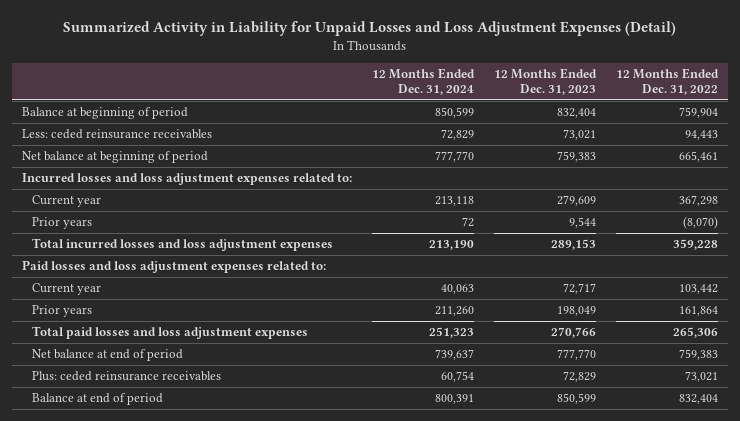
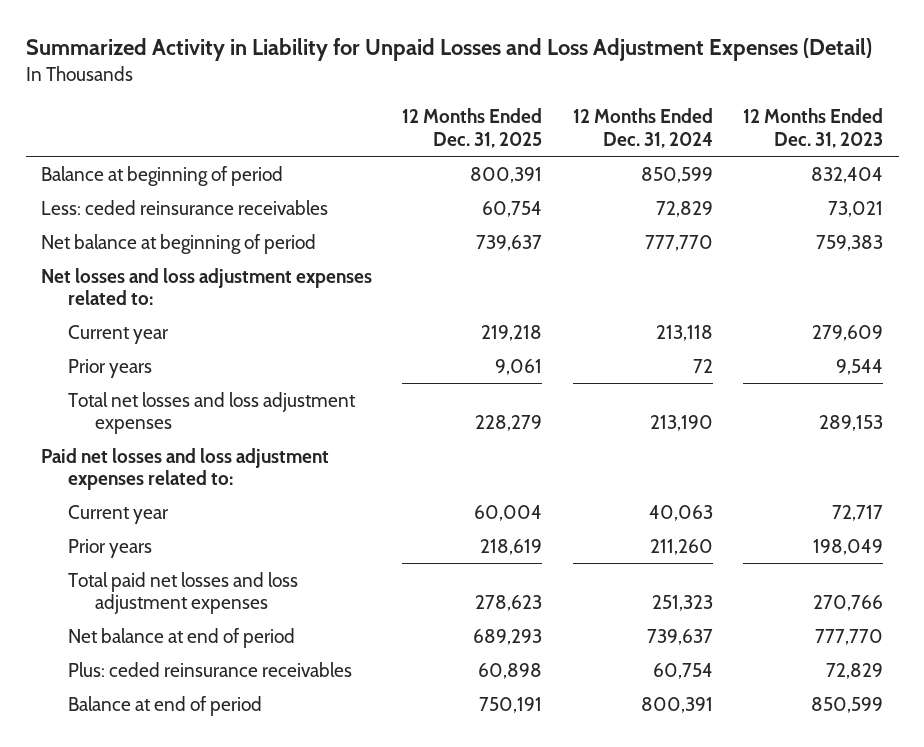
[615,67,719,96] 12 Months Ended Dec. 31, 2022 -> none
none -> [402,108,543,148] 12 Months Ended Dec. 31, 2025
[22,173,353,186] Incurred losses and loss adjustment expenses related to: -> [40,267,372,305] Net losses and loss adjustment expenses related to:
[31,238,333,252] Total incurred losses and loss adjustment expenses -> [67,391,356,434] Total net losses and loss adjustment expenses
[22,260,327,274] Paid losses and loss adjustment expenses related to: -> [40,447,329,490] Paid net losses and loss adjustment expenses related to:
[31,326,308,340] Total paid losses and loss adjustment expenses -> [67,571,298,614] Total paid net losses and loss adjustment expenses

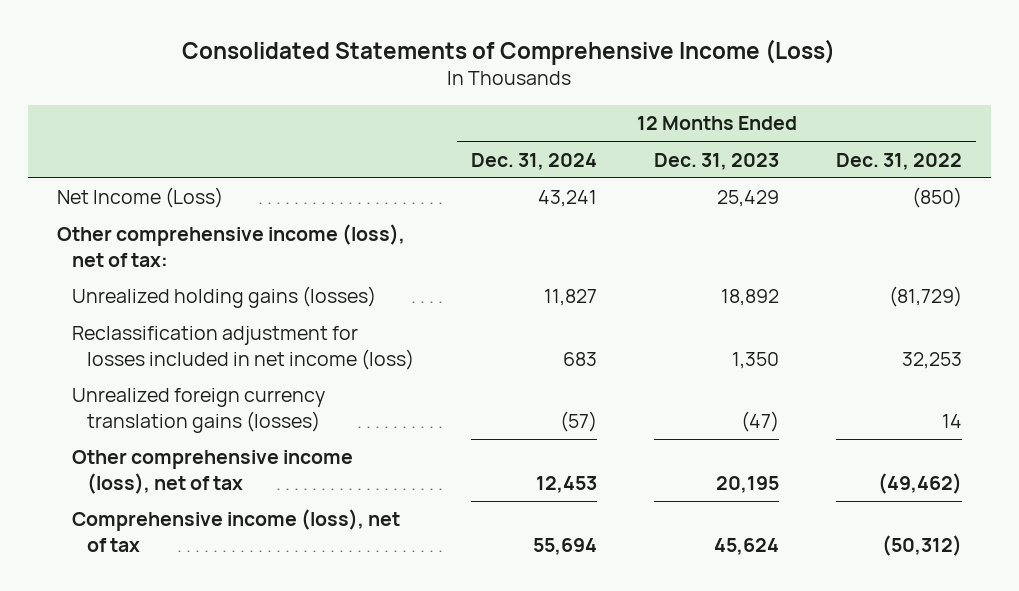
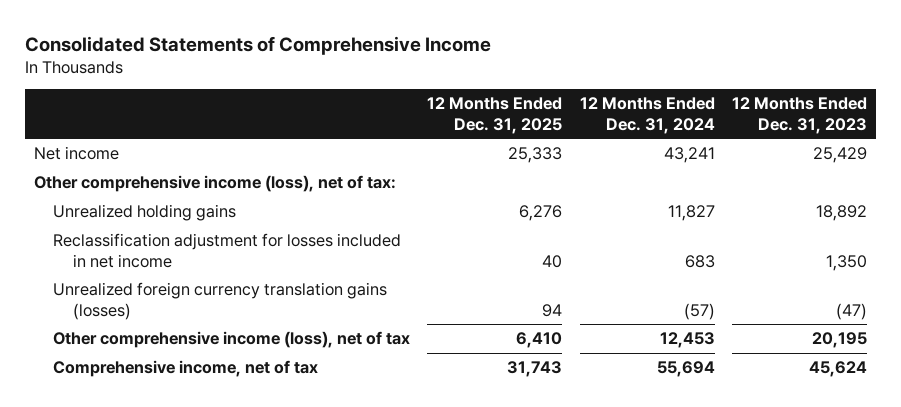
[182,38,836,65] Consolidated Statements of Comprehensive Income (Loss) -> [25,35,492,55] Consolidated Statements of Comprehensive Income
[836,152,963,170] Dec. 31, 2022 -> none
none -> [427,97,563,134] 12 Months Ended Dec. 31, 2025
[56,187,223,209] Net Income (Loss) -> [33,146,119,161] Net income
[71,286,376,309] Unrealized holding gains (losses) -> [53,204,237,222] Unrealized holding gains
[71,326,415,370] Reclassification adjustment for losses included in net income (loss) -> [53,233,402,268] Reclassification adjustment for losses included in net income
[71,509,400,552] Comprehensive income (loss), net of tax -> [53,360,319,378] Comprehensive income, net of tax

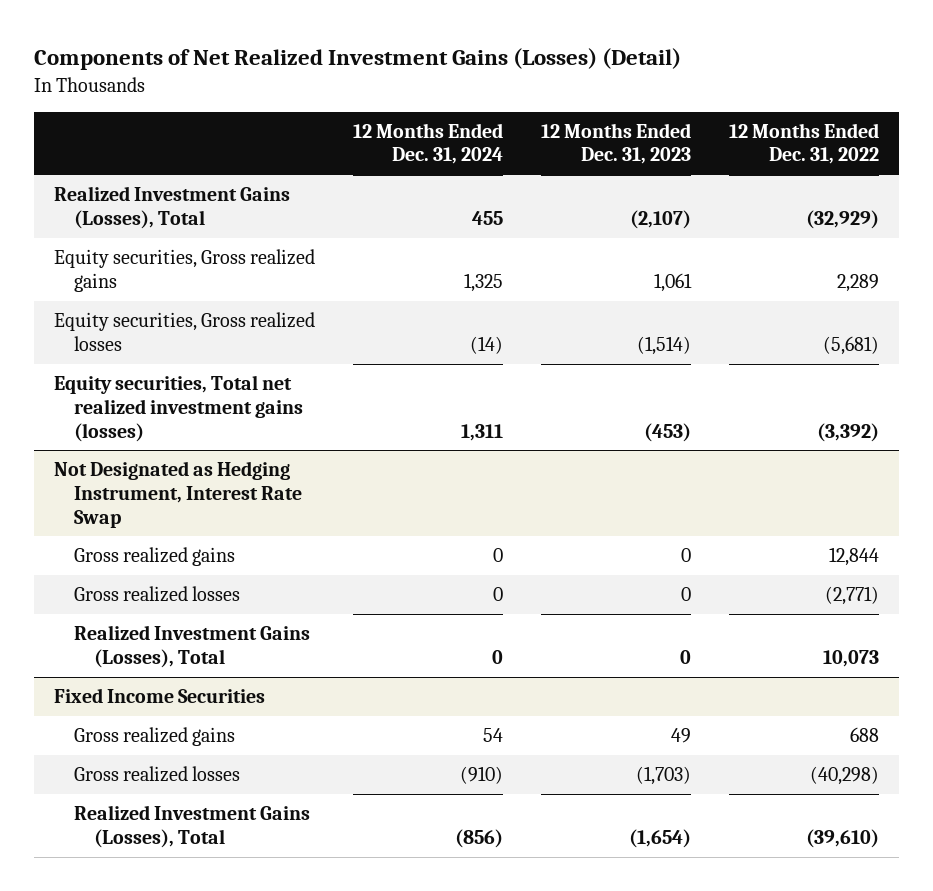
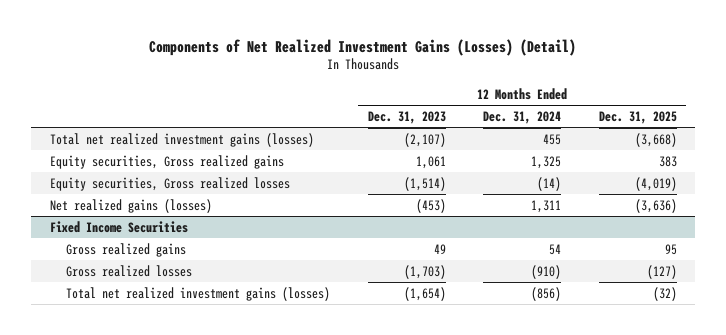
[729,122,880,165] 12 Months Ended Dec. 31, 2022 -> none
none -> [598,110,677,124] Dec. 31, 2025
[53,186,290,229] Realized Investment Gains (Losses), Total -> [49,132,314,147] Total net realized investment gains (losses)
[53,461,302,528] Not Designated as Hedging Instrument, Interest Rate Swap -> none
[73,547,235,567] Gross realized gains -> none
[73,586,240,603] Gross realized losses -> none
[73,625,310,668] Realized Investment Gains (Losses), Total -> none
[53,375,303,442] Equity securities, Total net realized investment gains (losses) -> [49,198,212,213] Net realized gains (losses)
[73,805,310,848] Realized Investment Gains (Losses), Total -> [66,286,331,301] Total net realized investment gains (losses)

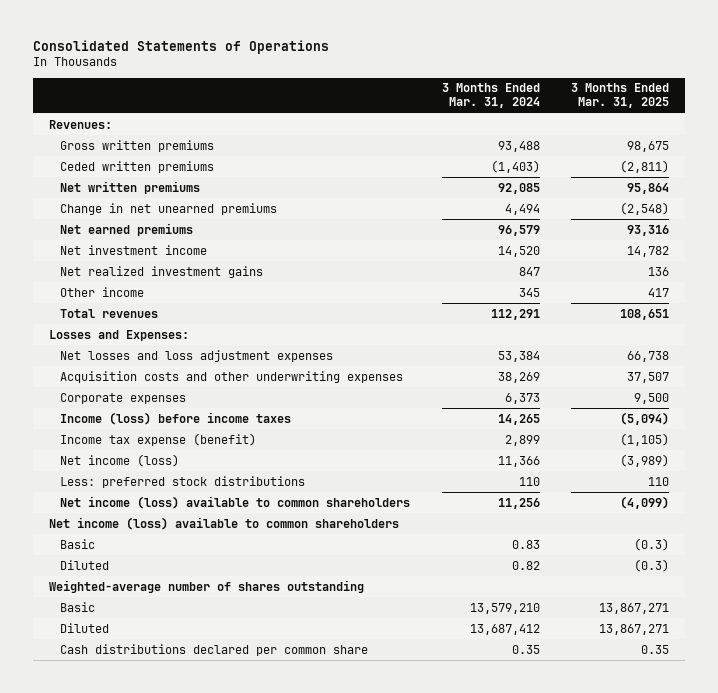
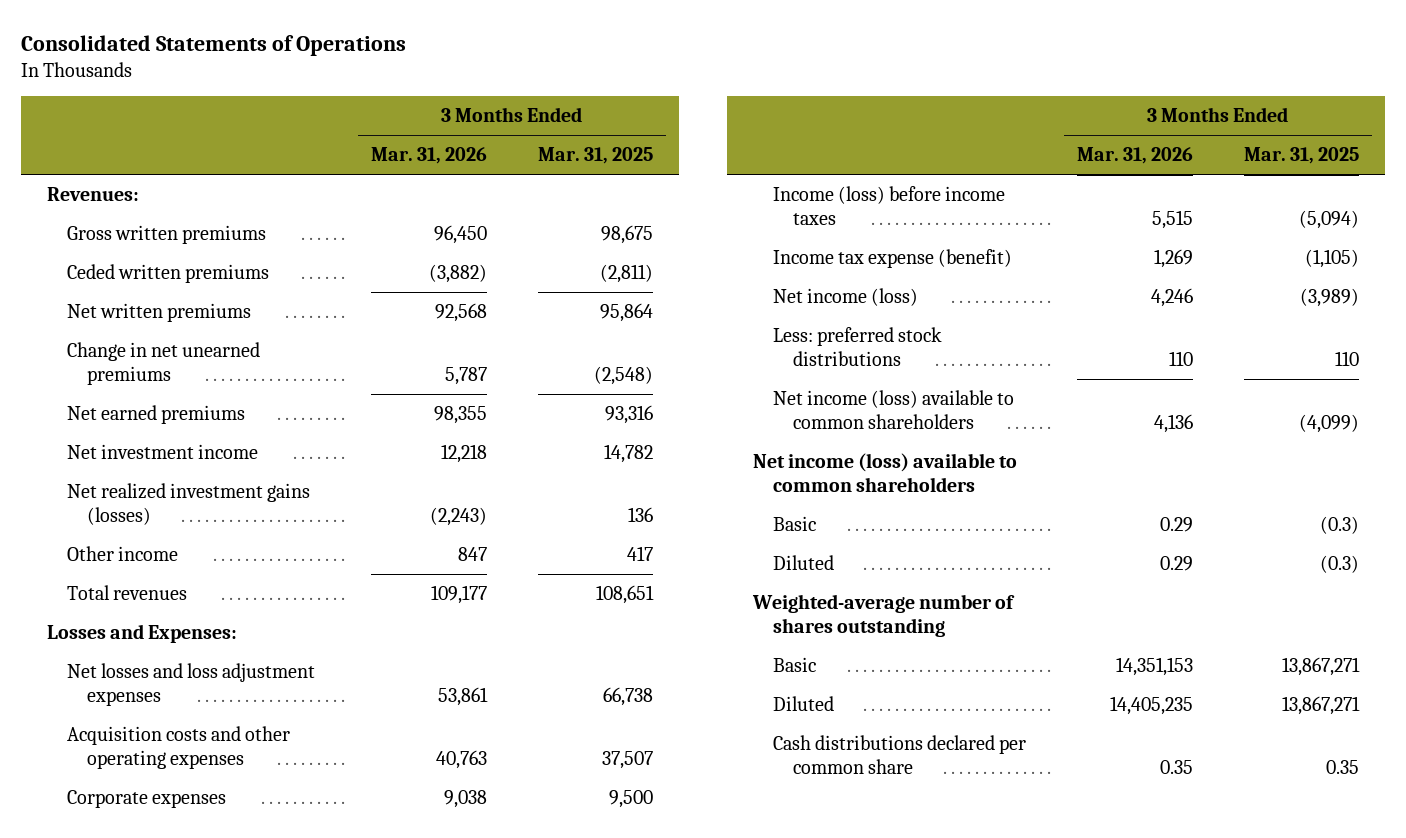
[441,83,540,109] 3 Months Ended Mar. 31, 2024 -> none
none -> [370,147,487,165] Mar. 31, 2026
[60,265,264,278] Net realized investment gains -> [66,483,310,526] Net realized investment gains (losses)
[60,370,404,383] Acquisition costs and other underwriting expenses -> [66,726,290,770] Acquisition costs and other operating expenses

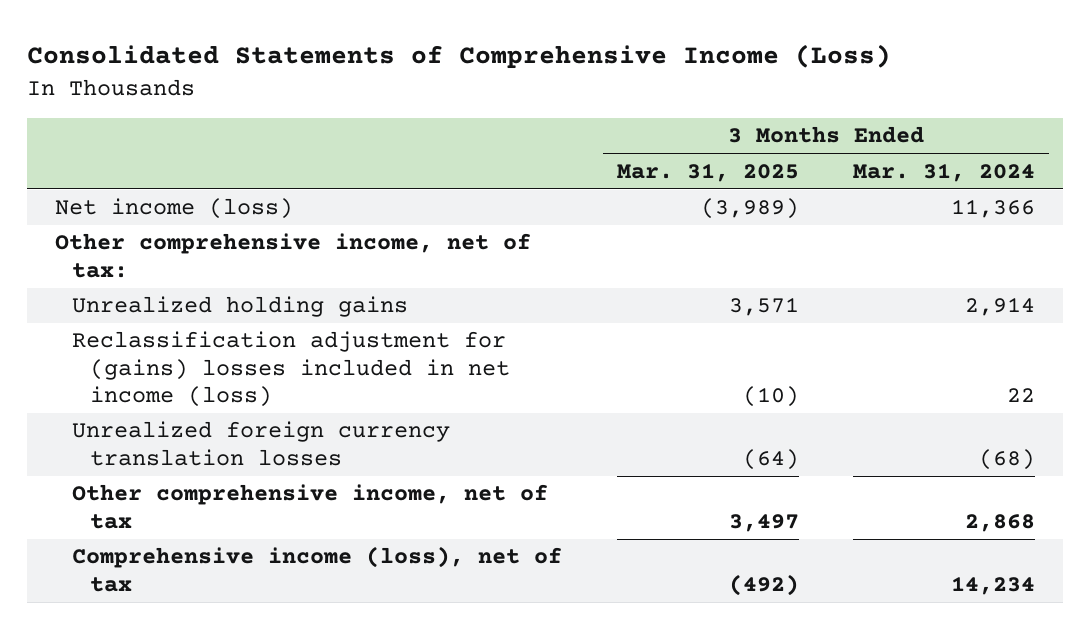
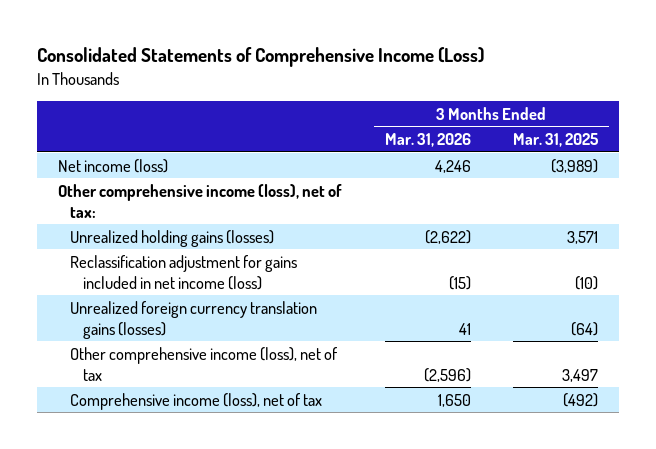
[853,162,1036,182] Mar. 31, 2024 -> none
none -> [384,133,471,148] Mar. 31, 2026
[54,233,531,278] Other comprehensive income, net of tax: -> [58,183,343,218] Other comprehensive income (loss), net of tax:
[72,296,409,318] Unrealized holding gains -> [70,229,275,247] Unrealized holding gains (losses)
[72,331,510,408] Reclassification adjustment for (gains) losses included in net income (loss) -> [70,254,298,290] Reclassification adjustment for gains included in net income (loss)
[72,421,451,466] Unrealized foreign currency translation losses -> [70,300,318,339] Unrealized foreign currency translation gains (losses)
[72,484,549,529] Other comprehensive income, net of tax -> [70,346,339,381] Other comprehensive income (loss), net of tax

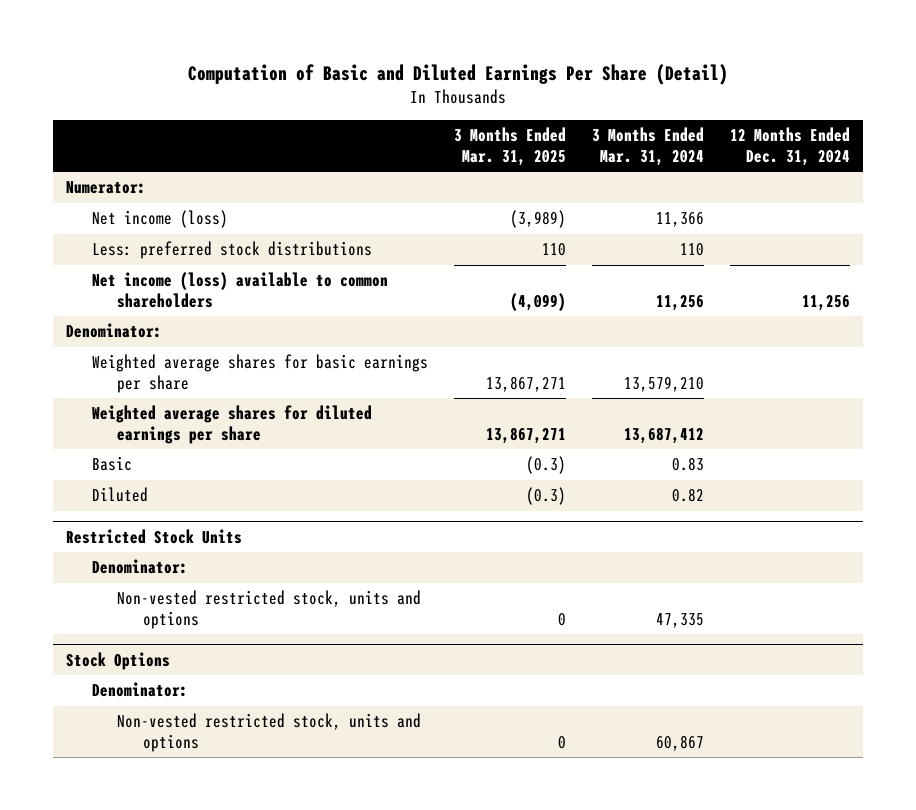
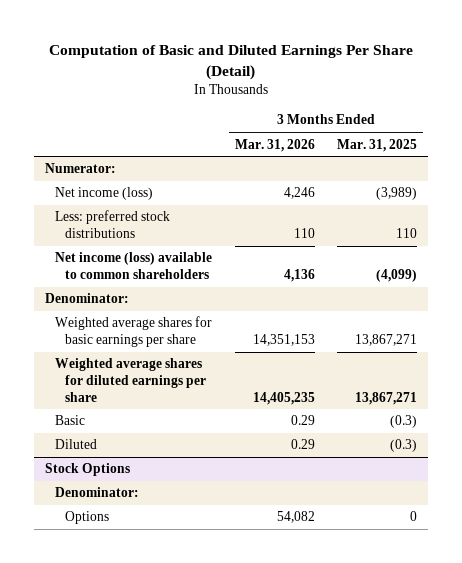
[591,127,704,166] 3 Months Ended Mar. 31, 2024 -> none
[729,127,850,166] 12 Months Ended Dec. 31, 2024 -> none
none -> [234,138,315,152] Mar. 31, 2026
[66,528,243,544] Restricted Stock Units -> none
[91,559,188,575] Denominator: -> none
[117,590,422,629] Non-vested restricted stock, units and options -> none
[117,713,422,752] Non-vested restricted stock, units and options -> [65,511,110,525] Options

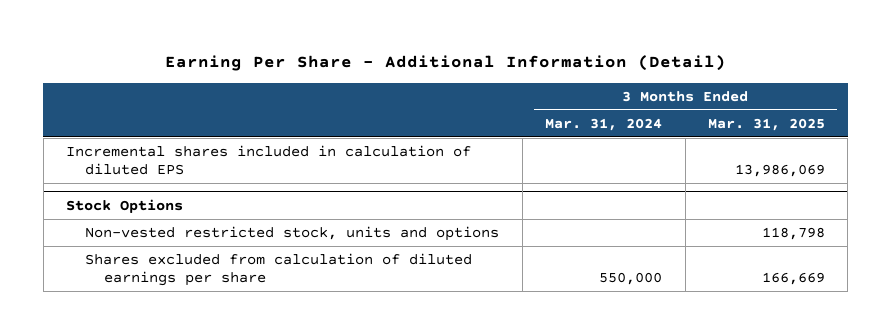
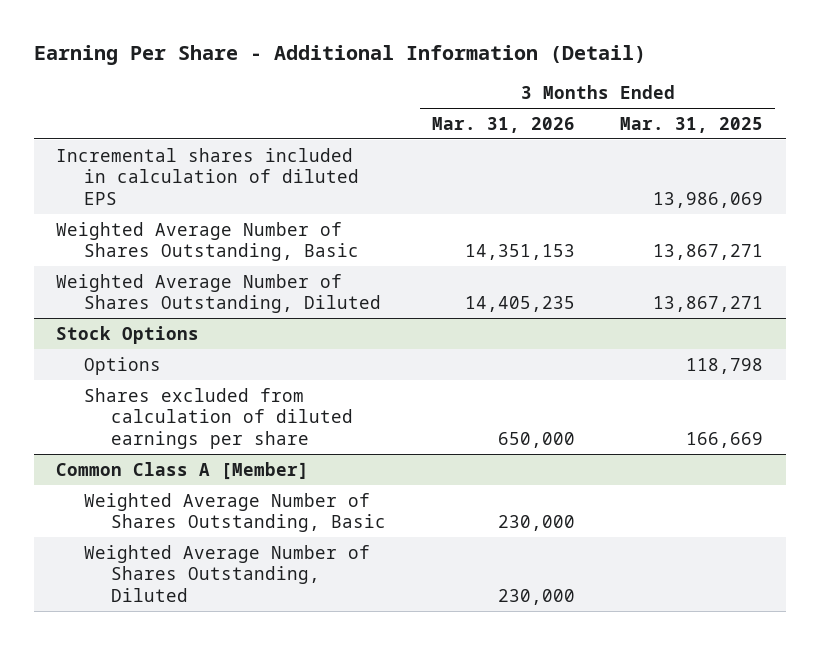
[545,117,663,131] Mar. 31, 2024 -> none
none -> [431,116,575,133] Mar. 31, 2026
none -> [56,221,359,262] Weighted Average Number of Shares Outstanding, Basic
none -> [56,273,381,314] Weighted Average Number of Shares Outstanding, Diluted
[85,226,500,242] Non-vested restricted stock, units and options -> [83,356,161,375] Options
none -> [56,461,310,480] Common Class A [Member]
none -> [83,492,387,533] Weighted Average Number of Shares Outstanding, Basic
none -> [83,544,370,603] Weighted Average Number of Shares Outstanding, Diluted

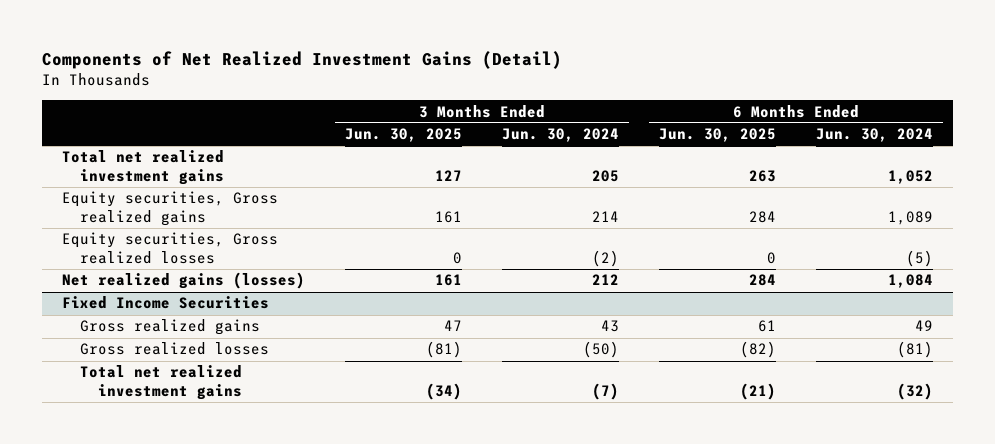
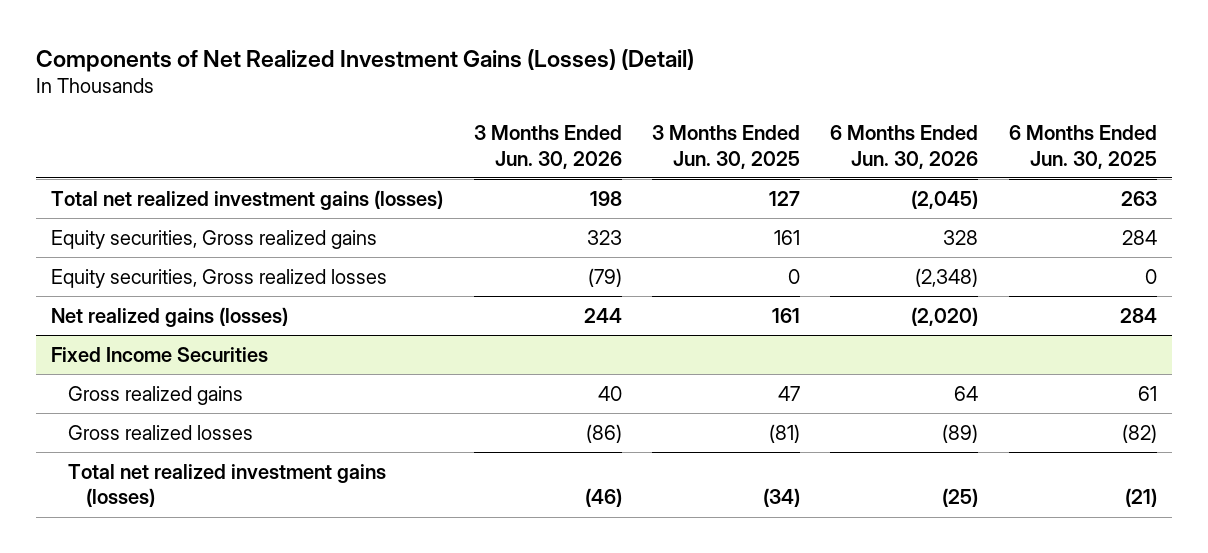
[41,51,562,70] Components of Net Realized Investment Gains (Detail) -> [35,48,694,72] Components of Net Realized Investment Gains (Losses) (Detail)
[502,128,620,143] Jun. 30, 2024 -> none
[816,128,934,143] Jun. 30, 2024 -> none
none -> [473,124,622,169] 3 Months Ended Jun. 30, 2026
none -> [830,124,979,169] 6 Months Ended Jun. 30, 2026
[61,150,224,186] Total net realized investment gains -> [51,189,444,210] Total net realized investment gains (losses)
[79,365,242,401] Total net realized investment gains -> [68,463,387,508] Total net realized investment gains (losses)

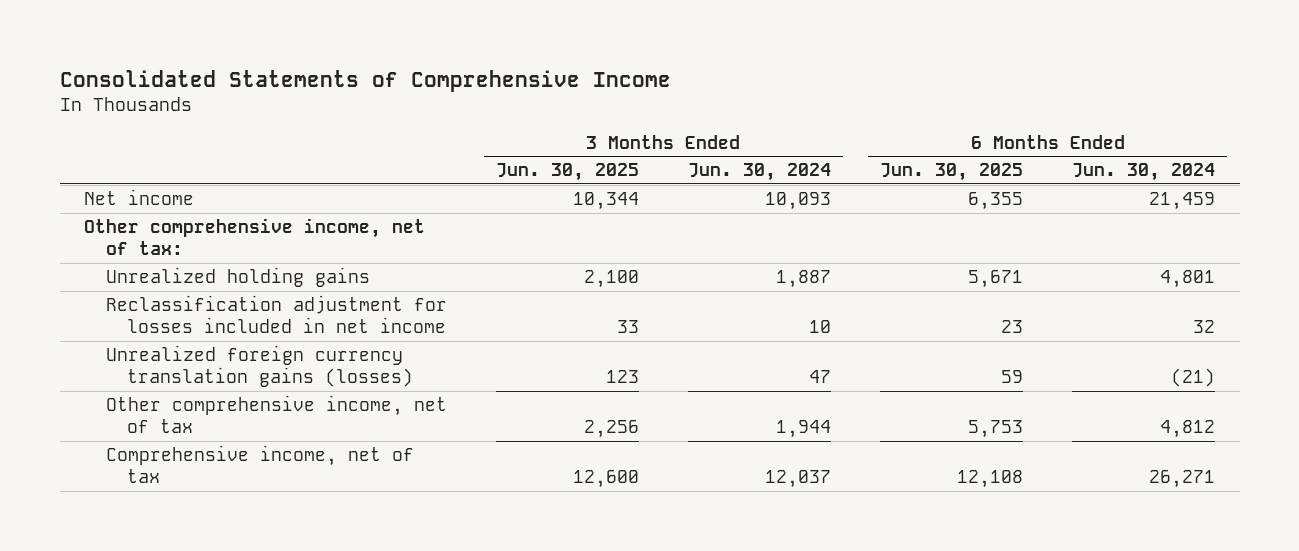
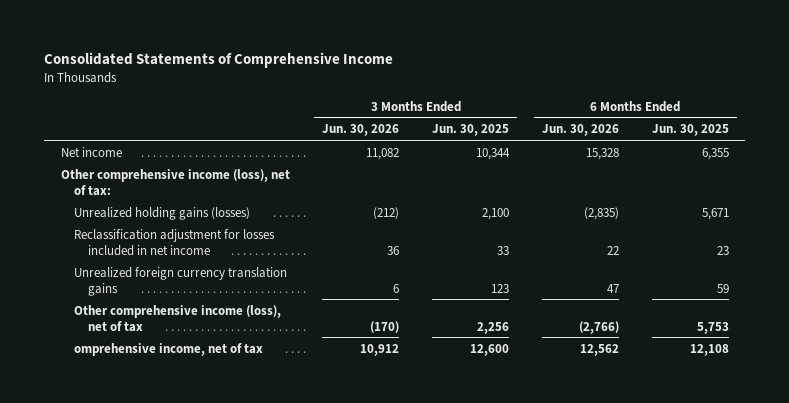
[687,163,831,182] Jun. 30, 2024 -> none
[1072,163,1216,182] Jun. 30, 2024 -> none
none -> [322,124,400,137] Jun. 30, 2026
none -> [541,124,619,137] Jun. 30, 2026
[84,218,426,255] Other comprehensive income, net of tax: -> [60,168,290,196] Other comprehensive income (loss), net of tax:
[105,267,370,288] Unrealized holding gains -> [74,206,251,220] Unrealized holding gains (losses)
[105,345,414,387] Unrealized foreign currency translation gains (losses) -> [74,266,288,296] Unrealized foreign currency translation gains
[105,395,447,433] Other comprehensive income, net of tax -> [74,304,282,332] Other comprehensive income (loss), net of tax
[105,445,414,483] Comprehensive income, net of tax -> [74,342,264,356] omprehensive income, net of tax

